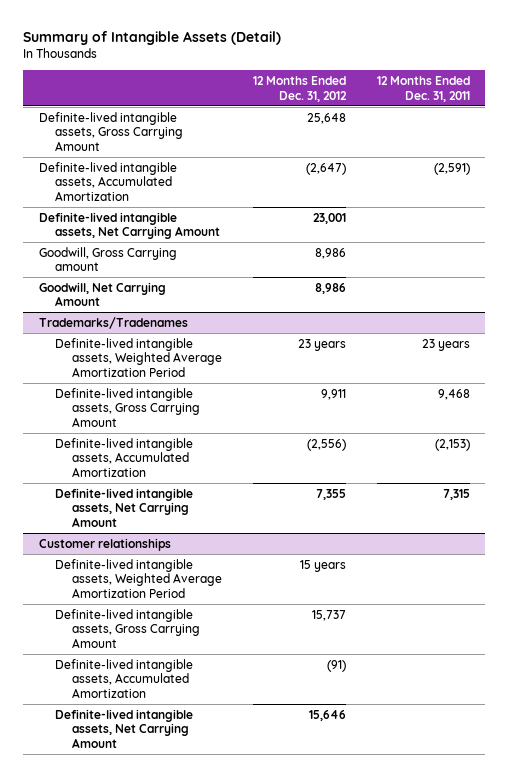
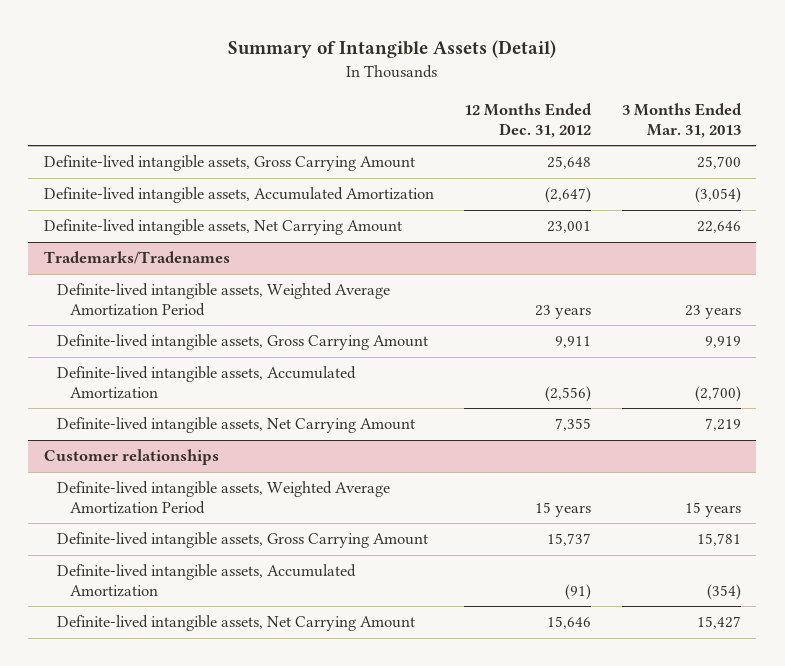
[376,76,470,102] 12 Months Ended Dec. 31, 2011 -> none
none -> [621,102,742,138] 3 Months Ended Mar. 31, 2013
[38,246,177,272] Goodwill, Gross Carrying amount -> none
[38,281,166,307] Goodwill, Net Carrying Amount -> none

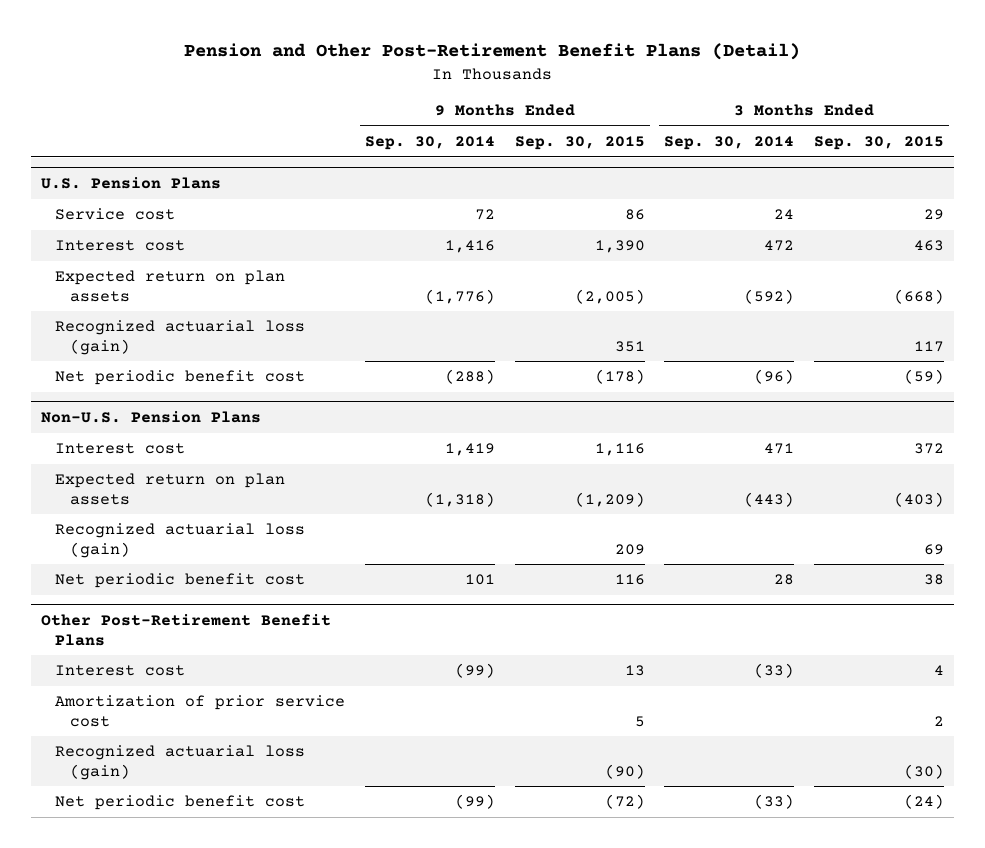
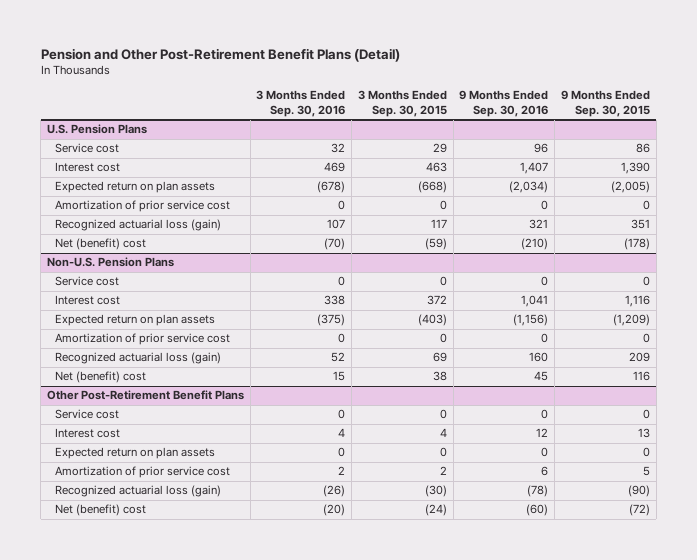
[365,135,496,150] Sep. 30, 2014 -> none
[664,135,795,150] Sep. 30, 2014 -> none
none -> [256,90,346,118] 3 Months Ended Sep. 30, 2016
none -> [459,90,549,118] 9 Months Ended Sep. 30, 2016
none -> [55,200,231,213] Amortization of prior service cost
[55,370,306,386] Net periodic benefit cost -> [55,238,147,251] Net (benefit) cost
none -> [55,276,120,287] Service cost
none -> [55,333,231,346] Amortization of prior service cost
[55,573,306,589] Net periodic benefit cost -> [55,371,147,384] Net (benefit) cost
none -> [55,409,120,420] Service cost
none -> [55,447,216,460] Expected return on plan assets
[55,795,306,811] Net periodic benefit cost -> [55,504,147,517] Net (benefit) cost

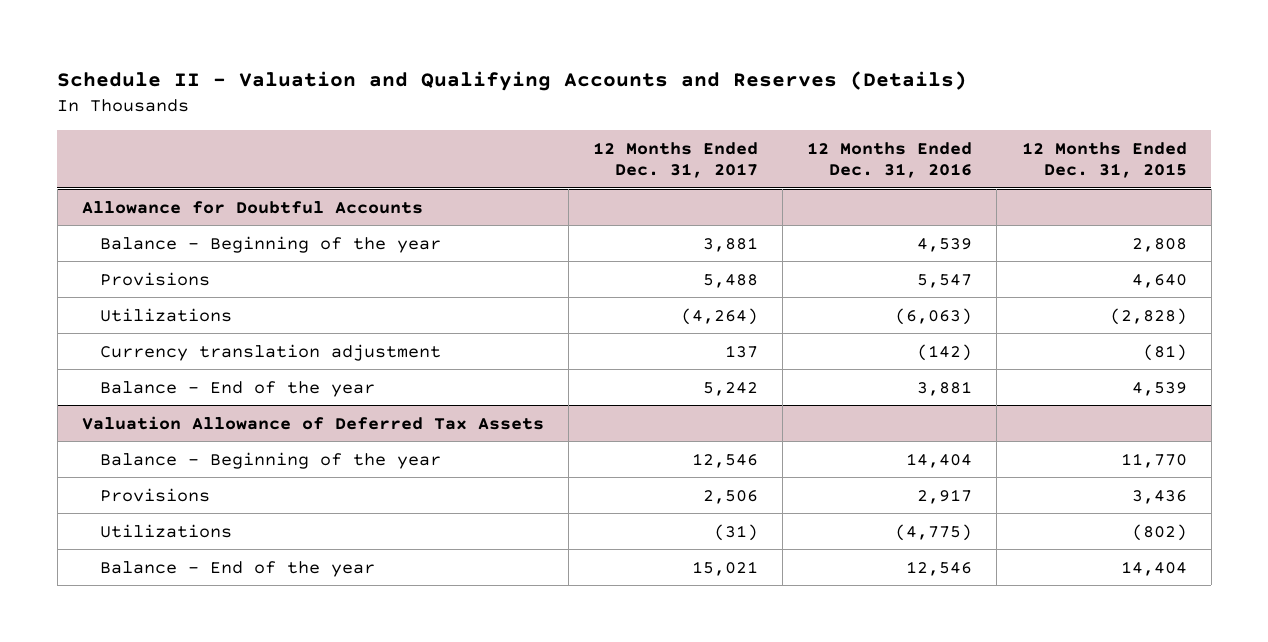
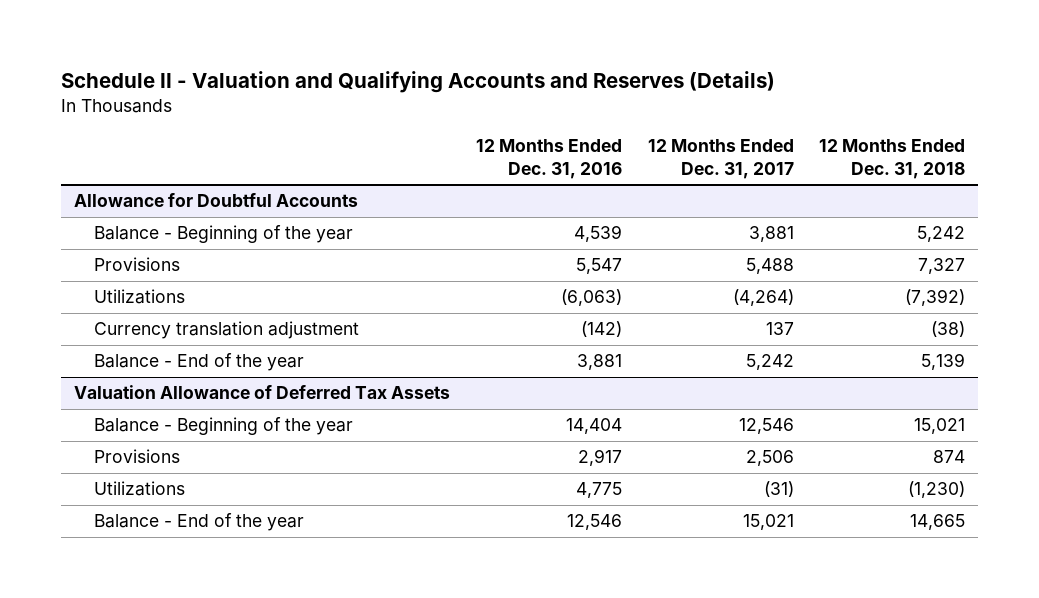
[1021,141,1187,179] 12 Months Ended Dec. 31, 2015 -> none
none -> [819,139,966,179] 12 Months Ended Dec. 31, 2018
[895,523,973,541] (4,775) -> [575,482,622,499] 4,775

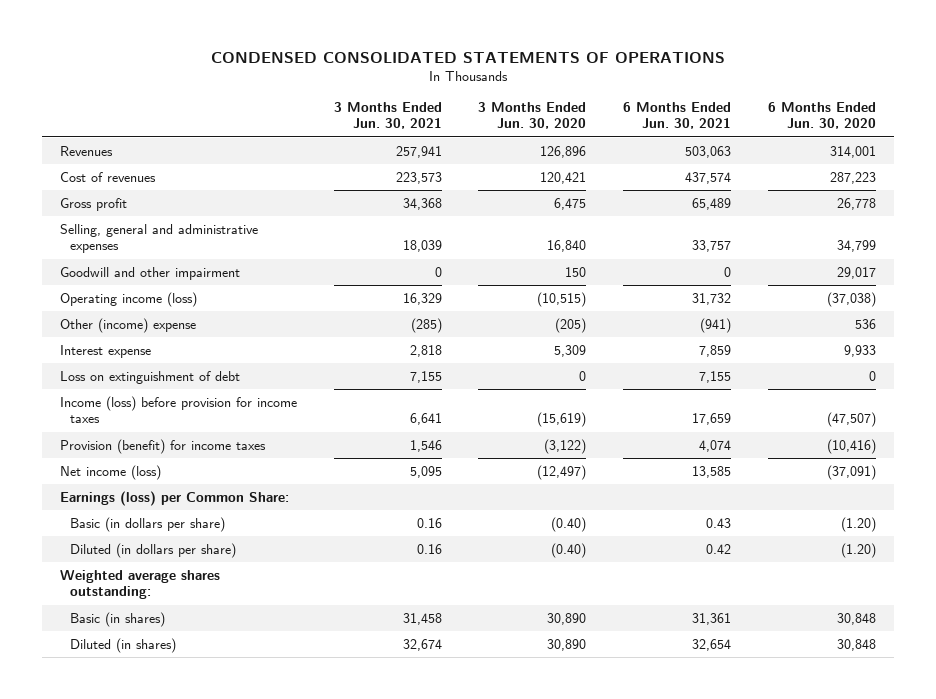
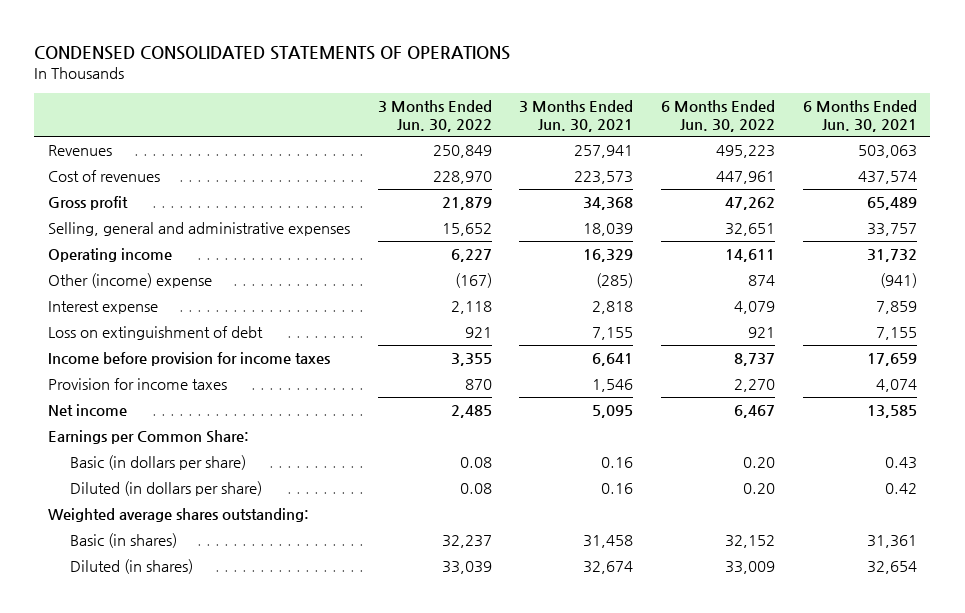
[478,102,587,130] 3 Months Ended Jun. 30, 2020 -> none
[767,102,876,130] 6 Months Ended Jun. 30, 2020 -> none
none -> [377,100,492,132] 3 Months Ended Jun. 30, 2022
none -> [660,100,775,132] 6 Months Ended Jun. 30, 2022
[60,266,241,280] Goodwill and other impairment -> none
[60,291,198,307] Operating income (loss) -> [48,248,173,263] Operating income
[60,395,298,424] Income (loss) before provision for income taxes -> [48,352,331,367] Income before provision for income taxes
[60,438,267,454] Provision (benefit) for income taxes -> [48,378,228,391] Provision for income taxes
[60,464,162,480] Net income (loss) -> [48,404,128,417] Net income
[60,490,290,506] Earnings (loss) per Common Share: -> [48,430,250,445] Earnings per Common Share:

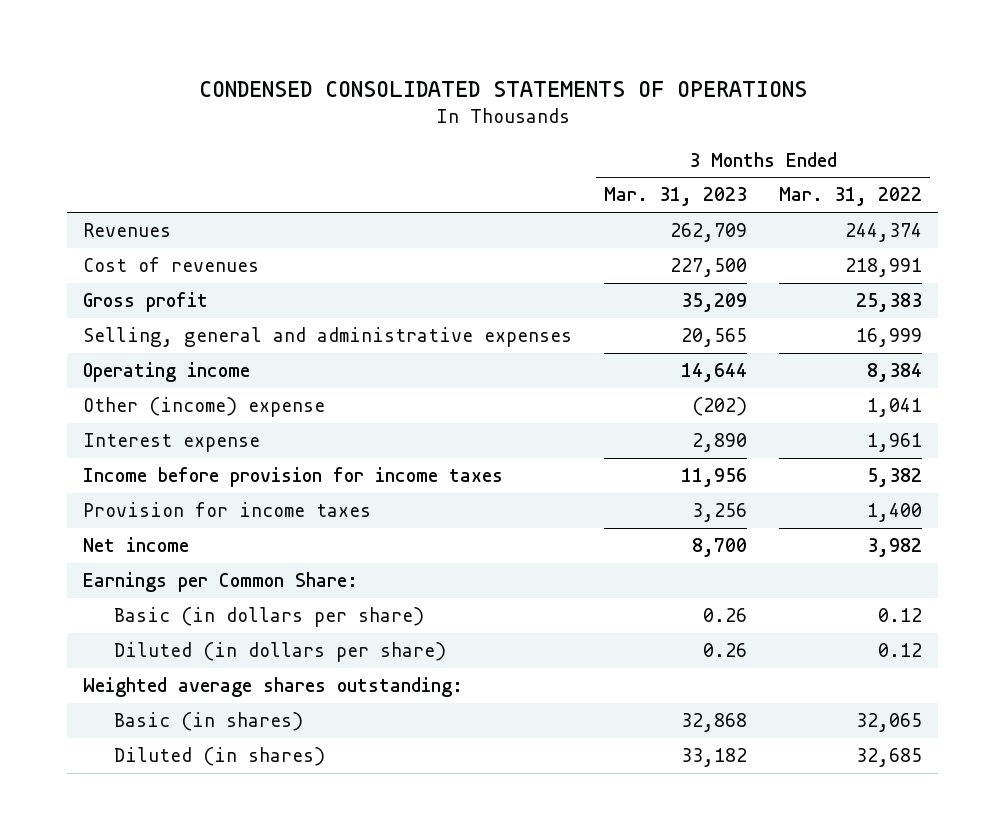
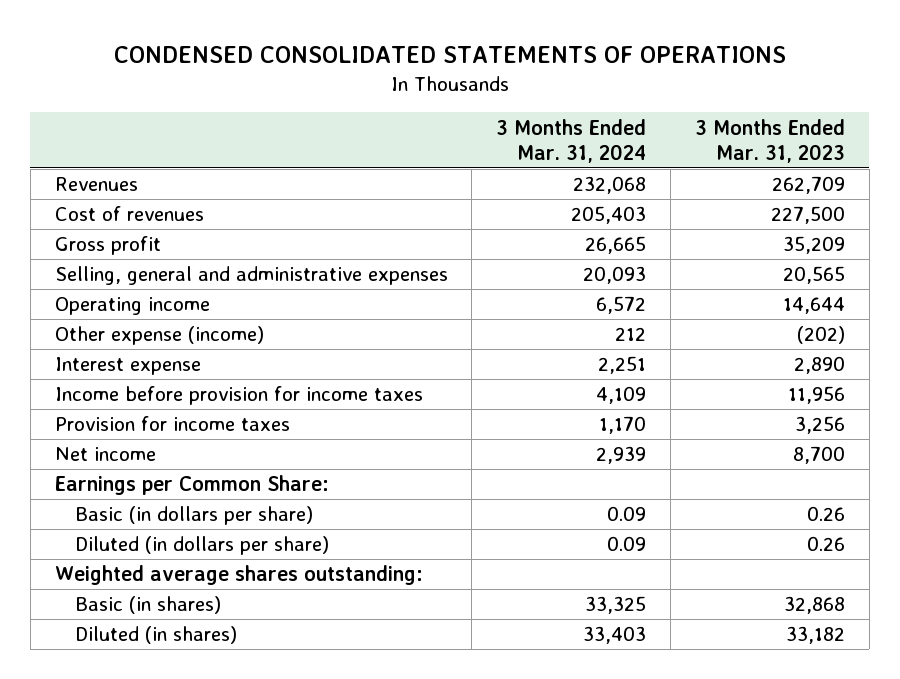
[779,187,923,207] Mar. 31, 2022 -> none
none -> [496,118,647,163] 3 Months Ended Mar. 31, 2024
[82,397,325,418] Other (income) expense -> [54,326,264,346] Other expense (income)

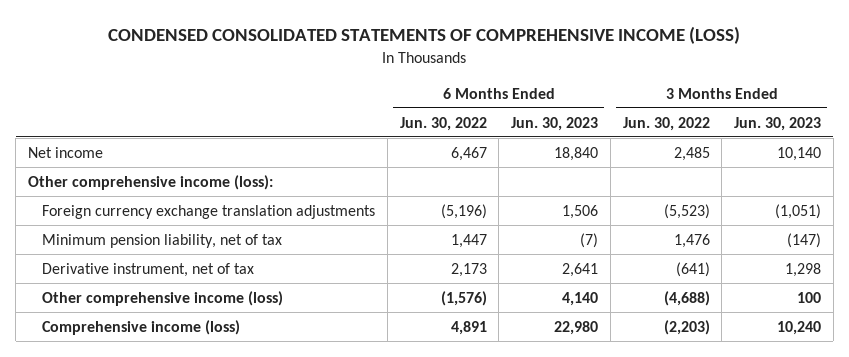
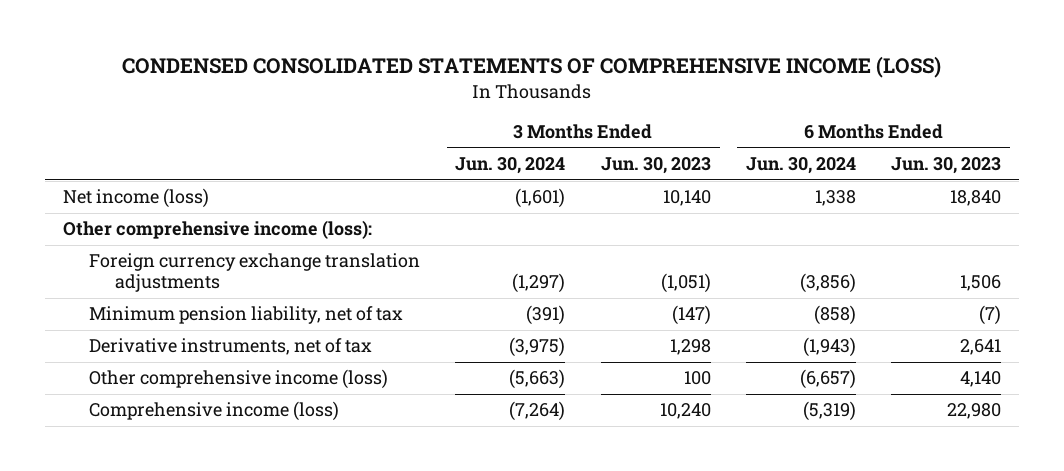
[399,116,487,131] Jun. 30, 2022 -> none
[622,116,710,131] Jun. 30, 2022 -> none
none -> [455,157,566,175] Jun. 30, 2024
none -> [746,157,857,175] Jun. 30, 2024
[27,146,103,158] Net income -> [62,188,209,209] Net income (loss)
[42,262,255,277] Derivative instrument, net of tax -> [89,338,373,356] Derivative instruments, net of tax

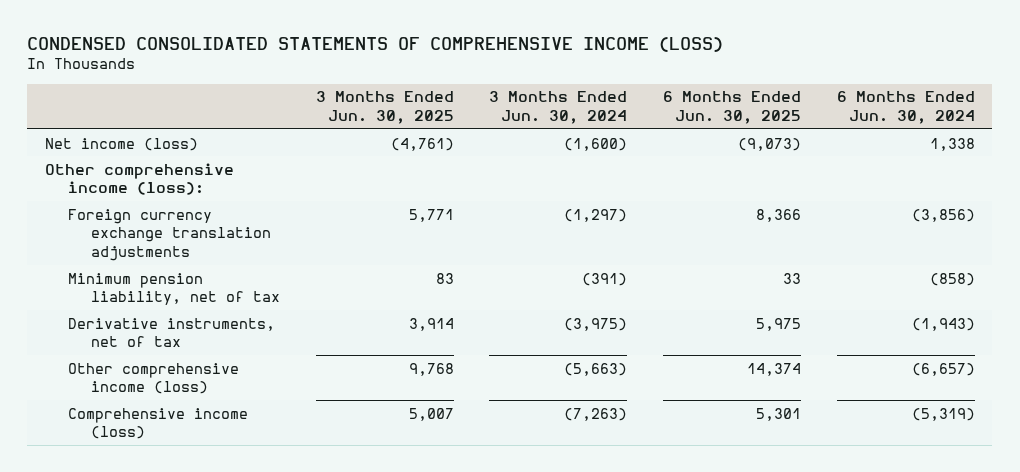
[600,157,711,175] Jun. 30, 2023 -> none
[891,157,1002,175] Jun. 30, 2023 -> none
none -> [315,91,454,125] 3 Months Ended Jun. 30, 2025
none -> [663,91,802,125] 6 Months Ended Jun. 30, 2025
[515,188,566,209] (1,601) -> [564,137,628,151] (1,600)
[509,401,566,422] (7,264) -> [564,407,628,421] (7,263)

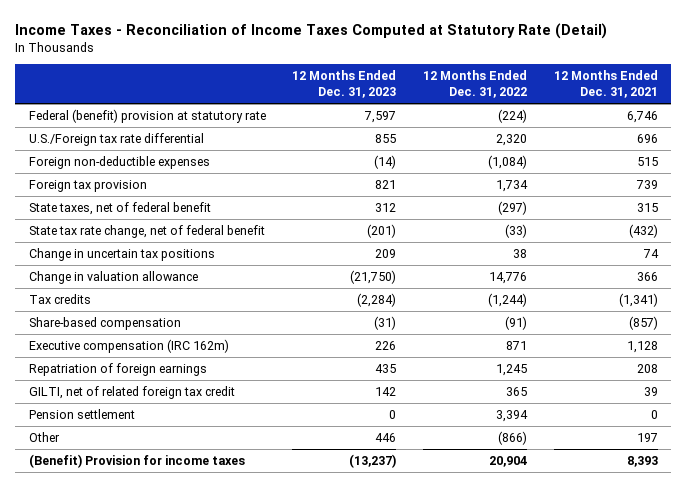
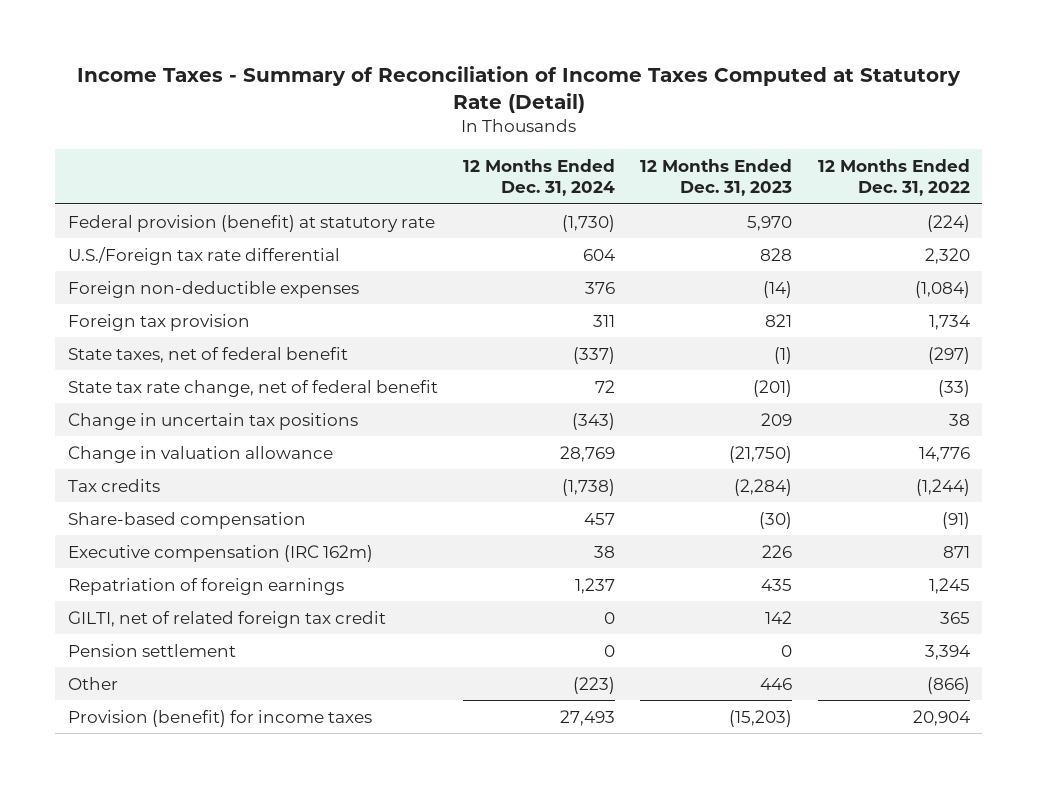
[15,22,608,39] Income Taxes - Reconciliation of Income Taxes Computed at Statutory Rate (Detail) -> [76,65,961,113] Income Taxes - Summary of Reconciliation of Income Taxes Computed at Statutory Rate (Detail)
[553,70,658,98] 12 Months Ended Dec. 31, 2021 -> none
none -> [463,158,616,197] 12 Months Ended Dec. 31, 2024
[28,109,266,124] Federal (benefit) provision at statutory rate -> [67,214,435,232] Federal provision (benefit) at statutory rate
[364,111,397,124] 7,597 -> [747,215,793,231] 5,970
[375,134,397,144] 855 -> [760,247,793,261] 828
[375,203,397,213] 312 -> [774,346,793,364] (1)
[374,316,397,331] (31) -> [759,511,793,529] (30)
[28,454,245,469] (Benefit) Provision for income taxes -> [67,709,372,727] Provision (benefit) for income taxes
[349,454,397,469] (13,237) -> [729,709,793,727] (15,203)

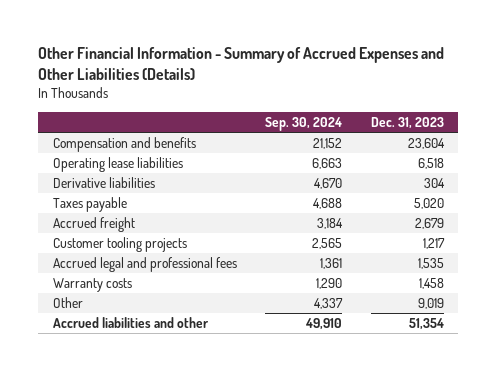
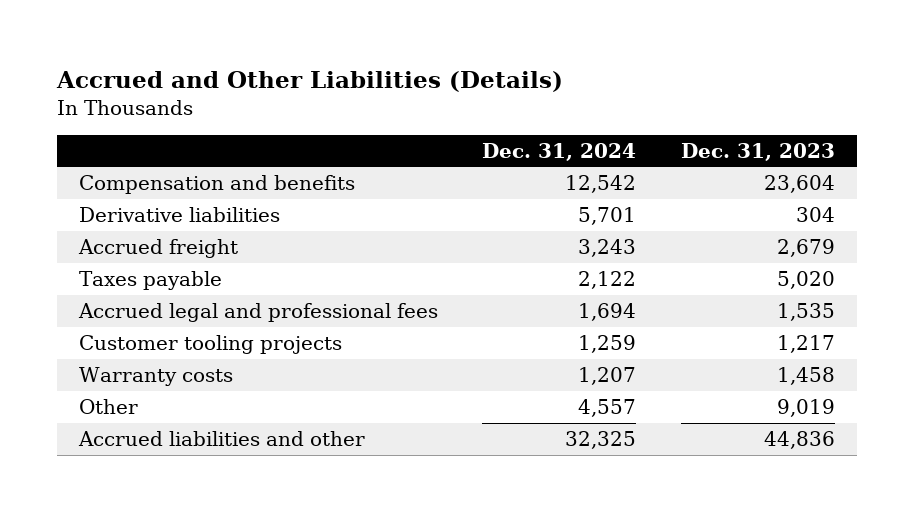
[38,47,445,81] Other Financial Information - Summary of Accrued Expenses and Other Liabilities (Details) -> [55,70,563,92] Accrued and Other Liabilities (Details)
[265,116,343,131] Sep. 30, 2024 -> none
none -> [482,142,637,161] Dec. 31, 2024
[52,157,183,173] Operating lease liabilities -> none
[52,197,127,213] Taxes payable -> [78,271,222,291] Taxes payable
[52,237,187,253] Customer tooling projects -> [78,335,342,355] Customer tooling projects
[408,318,444,331] 51,354 -> [763,431,835,450] 44,836

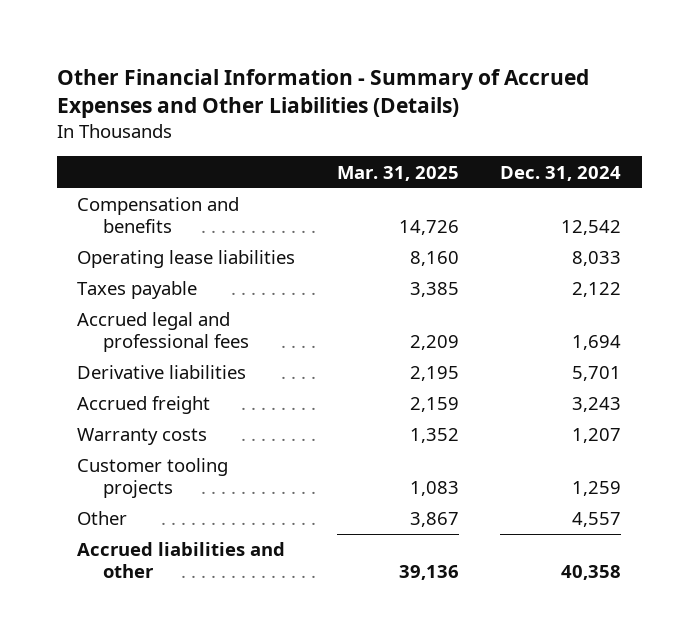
[55,70,563,92] Accrued and Other Liabilities (Details) -> [56,69,589,119] Other Financial Information - Summary of Accrued Expenses and Other Liabilities (Details)
[680,142,835,161] Dec. 31, 2023 -> none
none -> [336,165,459,181] Mar. 31, 2025
none -> [77,250,296,269] Operating lease liabilities
[78,207,280,223] Derivative liabilities -> [77,365,247,380] Derivative liabilities
[77,239,238,259] Accrued freight -> [77,396,211,415] Accrued freight
[78,335,342,355] Customer tooling projects -> [77,458,229,498] Customer tooling projects
[565,431,637,450] 32,325 -> [561,564,622,580] 40,358

